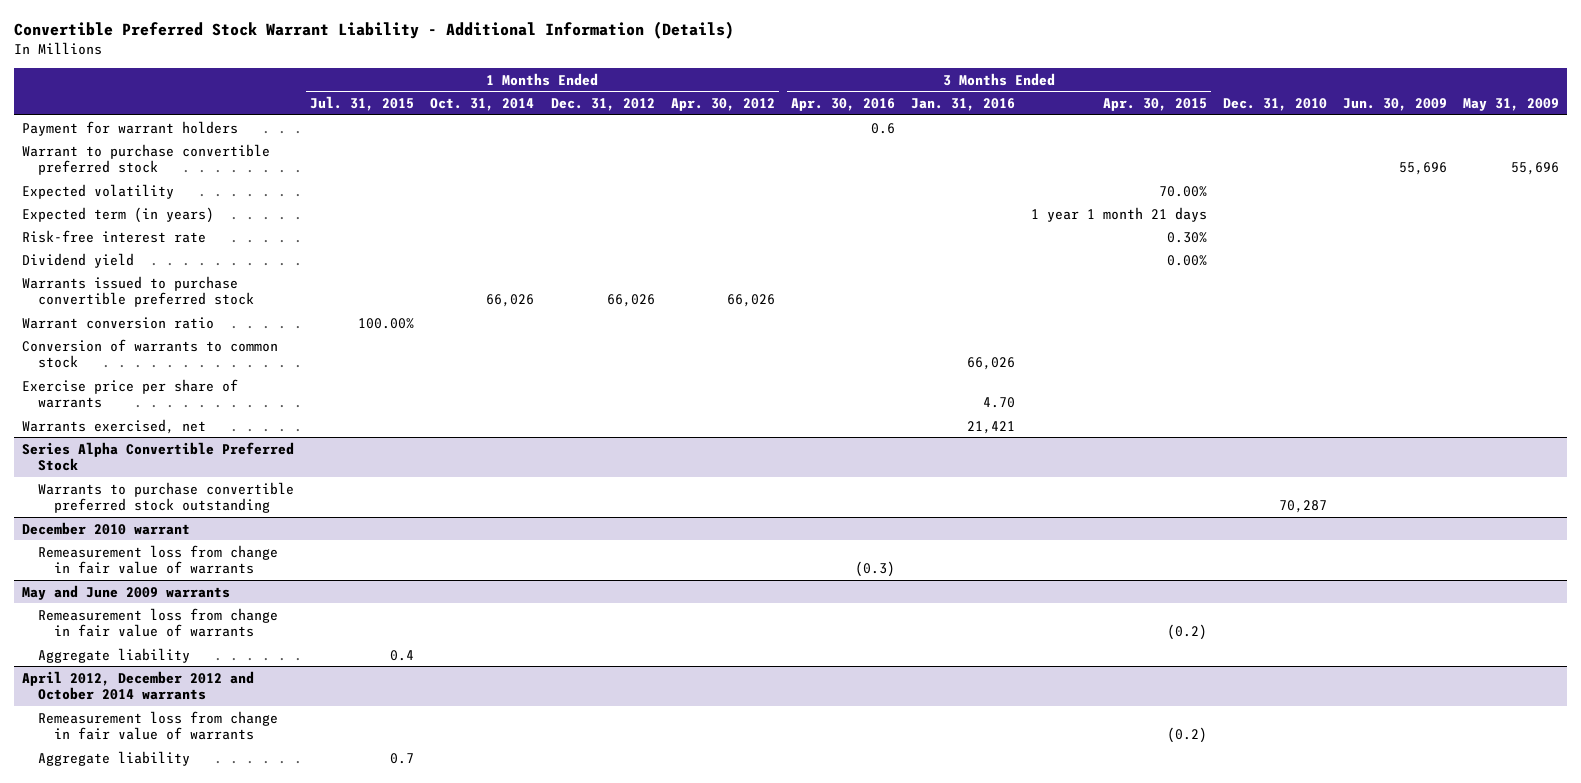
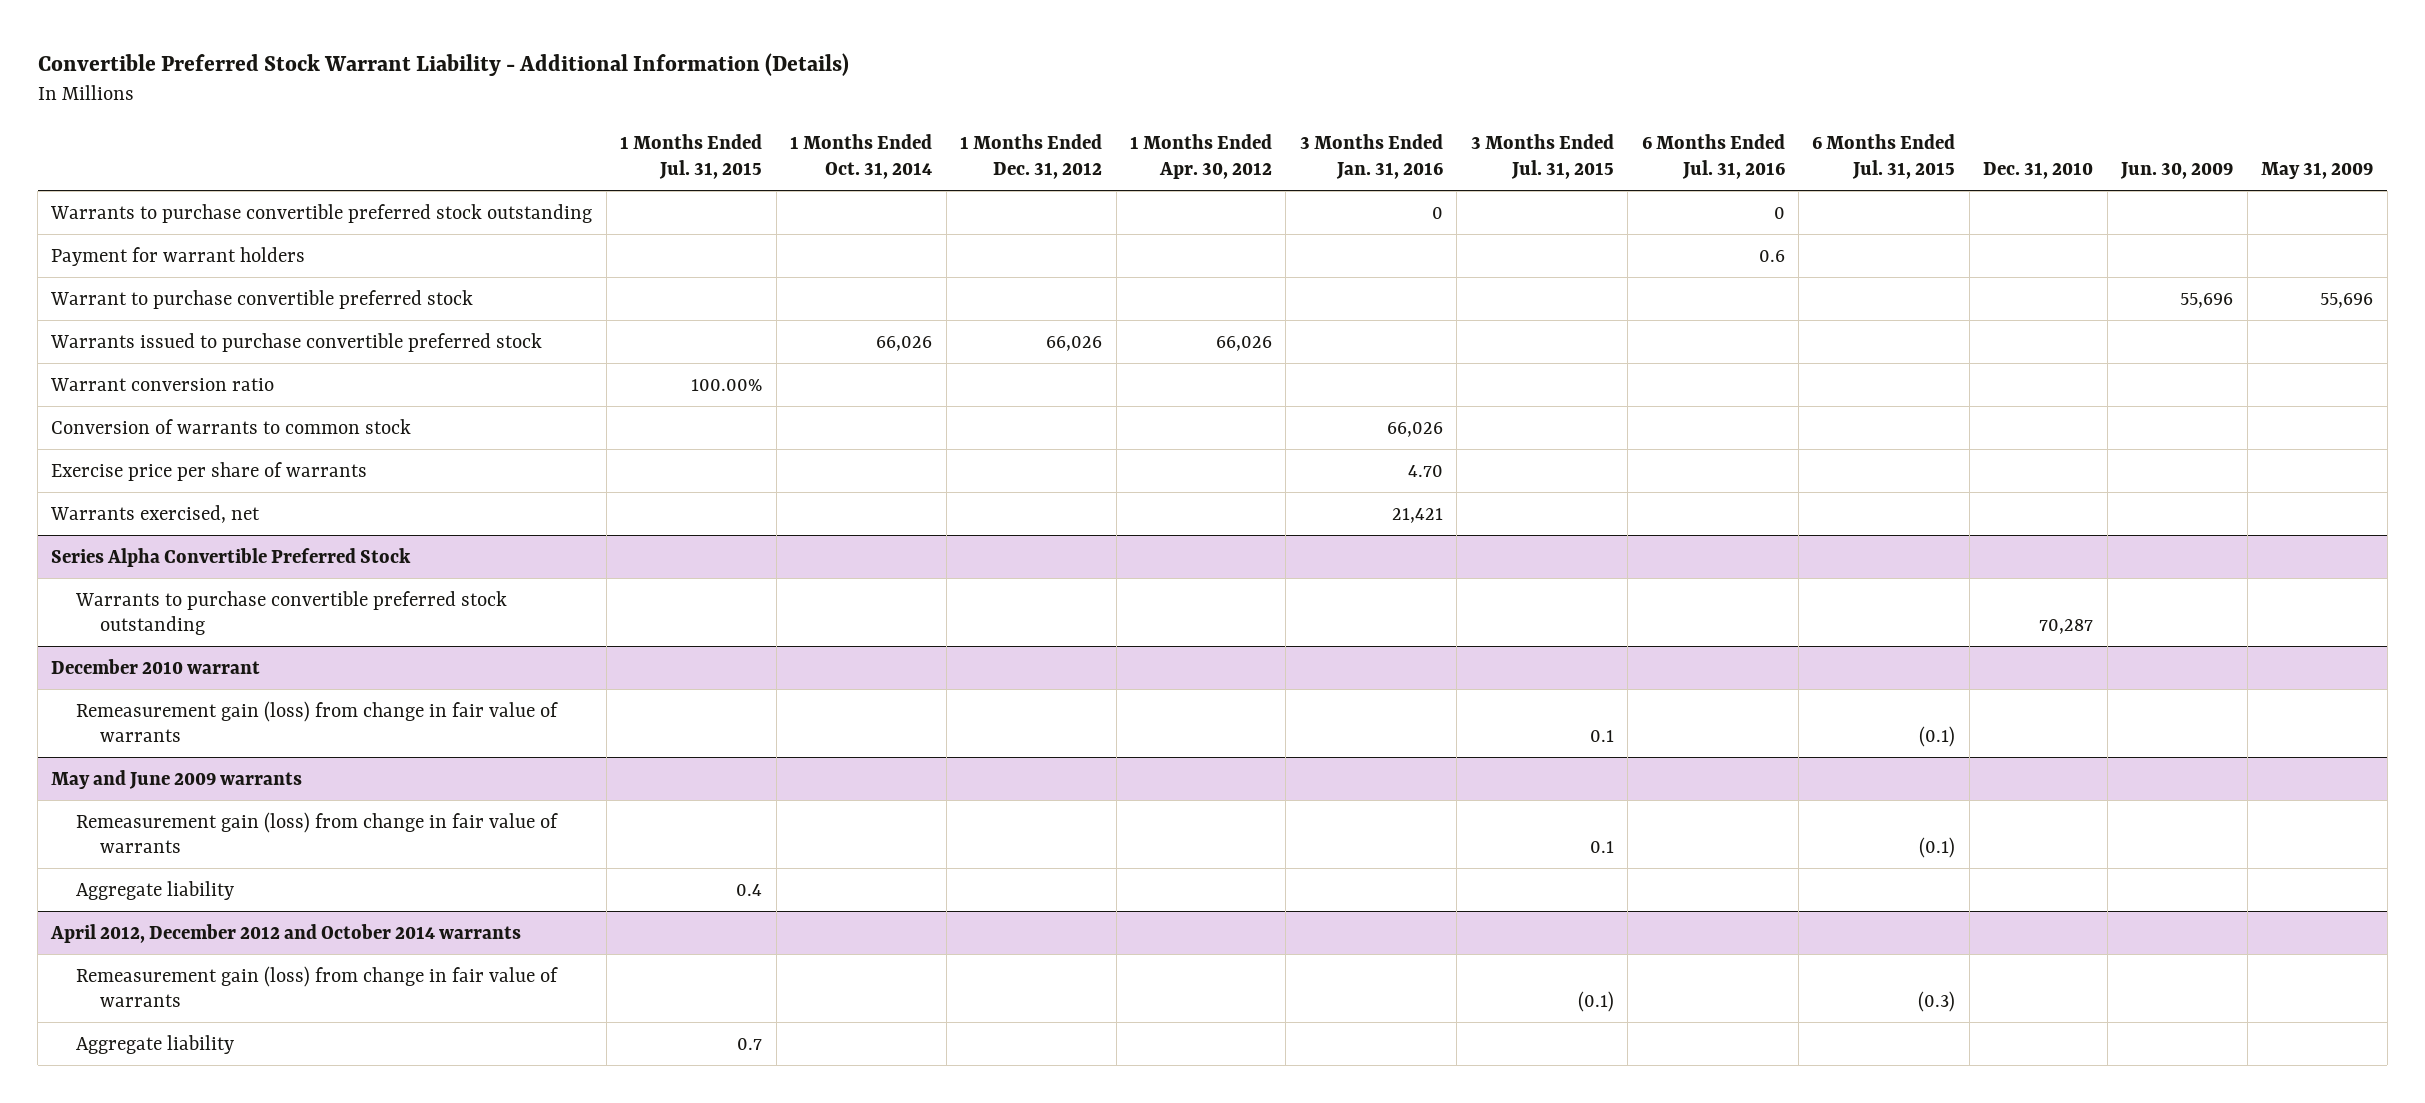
[790,98,895,112] Apr. 30, 2016 -> none
[1103,98,1208,112] Apr. 30, 2015 -> none
none -> [1470,134,1614,179] 3 Months Ended Jul. 31, 2015
none -> [1641,134,1785,179] 6 Months Ended Jul. 31, 2016
none -> [1812,134,1956,179] 6 Months Ended Jul. 31, 2015
none -> [50,203,593,223] Warrants to purchase convertible preferred stock outstanding
[21,183,174,199] Expected volatility -> none
[21,206,214,223] Expected term (in years) -> none
[21,229,206,243] Risk-free interest rate -> none
[21,252,134,268] Dividend yield -> none
[38,544,279,575] Remeasurement loss from change in fair value of warrants -> [75,700,558,742] Remeasurement gain (loss) from change in fair value of warrants
[38,607,279,638] Remeasurement loss from change in fair value of warrants -> [75,811,558,853] Remeasurement gain (loss) from change in fair value of warrants
[38,710,279,741] Remeasurement loss from change in fair value of warrants -> [75,965,558,1007] Remeasurement gain (loss) from change in fair value of warrants

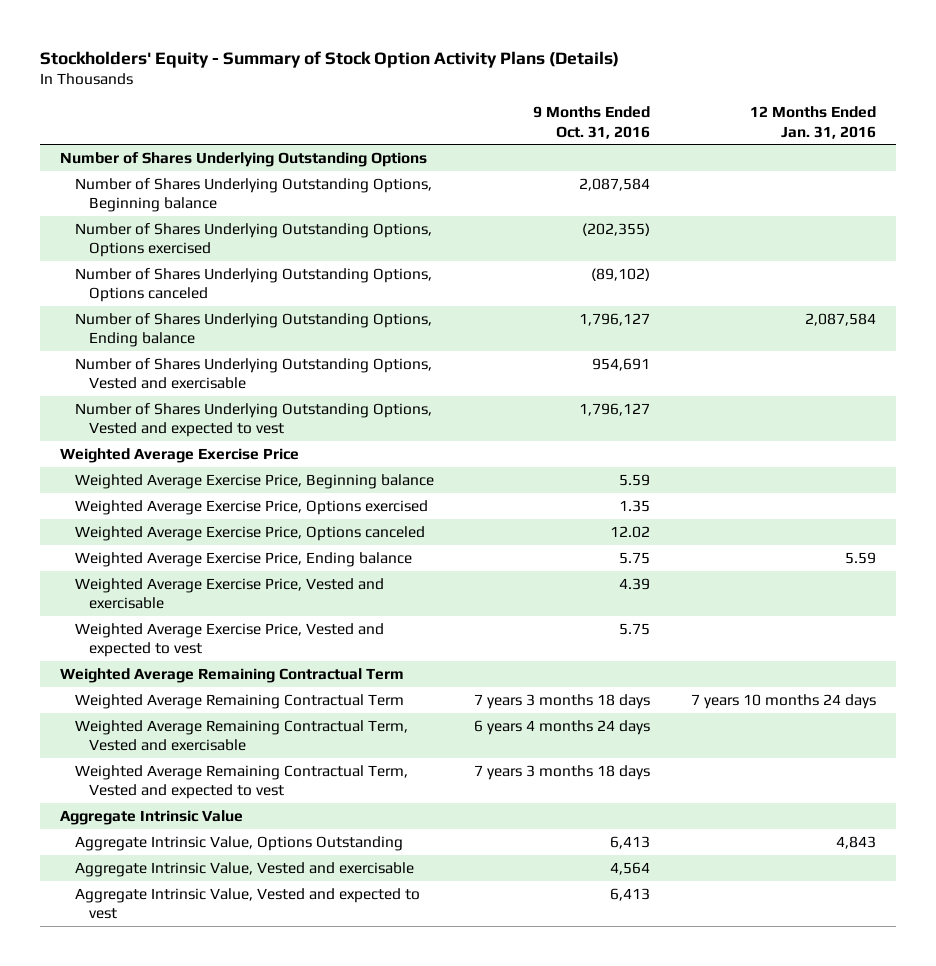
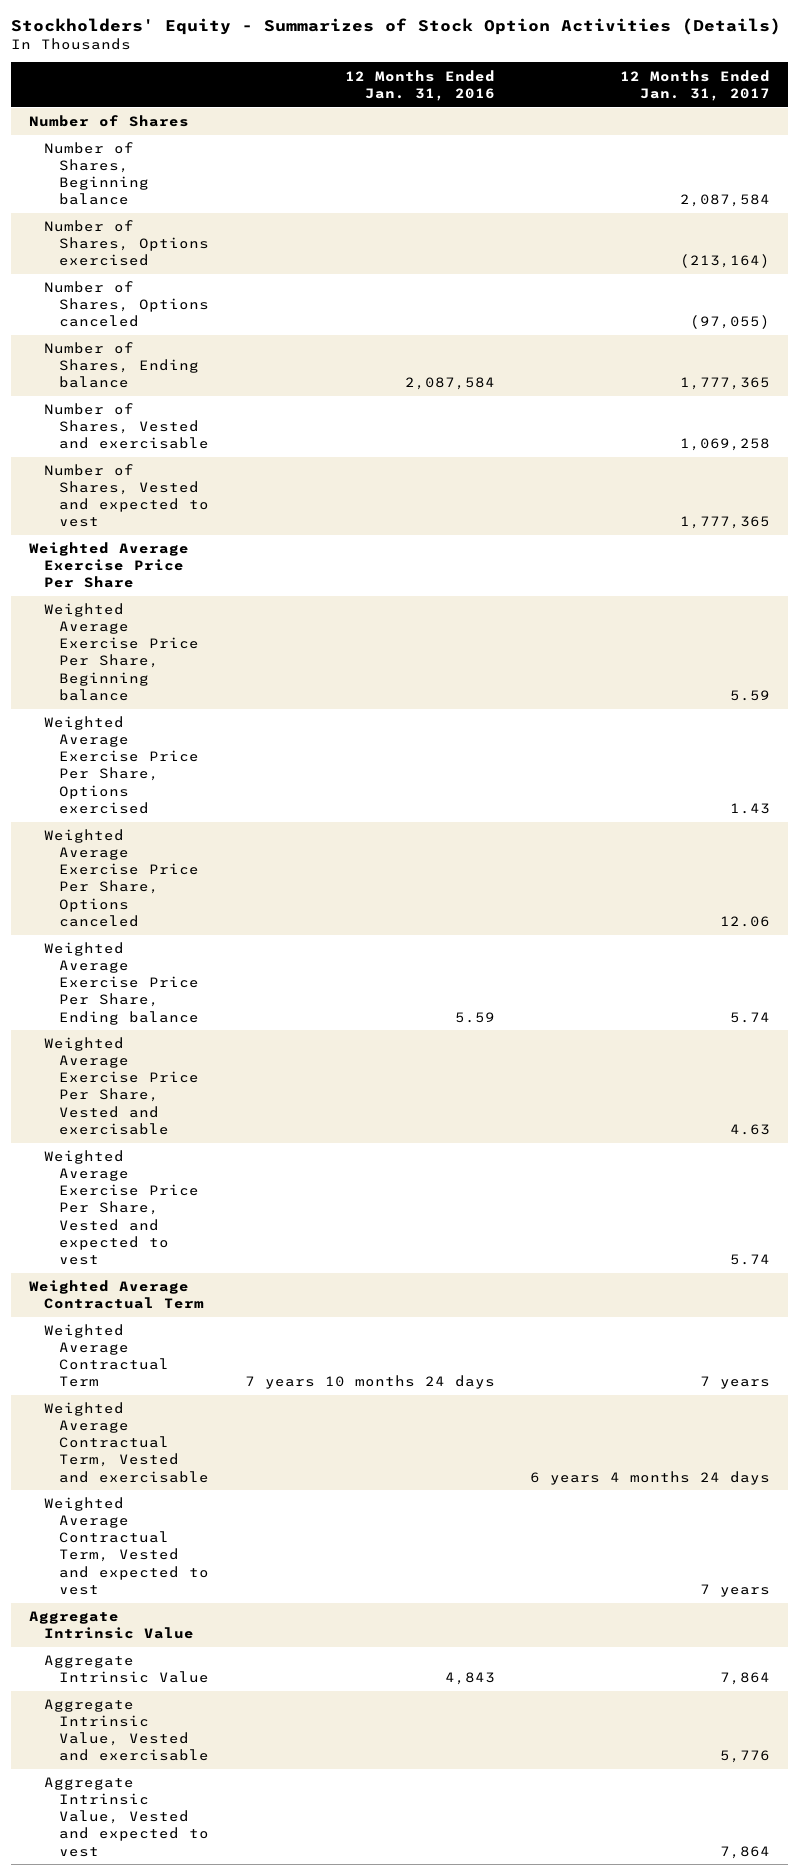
[39,50,619,68] Stockholders' Equity - Summary of Stock Option Activity Plans (Details) -> [10,18,781,36] Stockholders' Equity - Summarizes of Stock Option Activities (Details)
[533,106,651,139] 9 Months Ended Oct. 31, 2016 -> none
none -> [620,69,771,101] 12 Months Ended Jan. 31, 2017
[60,151,428,167] Number of Shares Underlying Outstanding Options -> [28,115,189,128] Number of Shares
[74,177,432,212] Number of Shares Underlying Outstanding Options, Beginning balance -> [43,142,149,206] Number of Shares, Beginning balance
[74,222,432,257] Number of Shares Underlying Outstanding Options, Options exercised -> [43,220,209,267] Number of Shares, Options exercised
[74,267,432,302] Number of Shares Underlying Outstanding Options, Options canceled -> [43,281,209,328] Number of Shares, Options canceled
[74,312,432,347] Number of Shares Underlying Outstanding Options, Ending balance -> [43,342,199,389] Number of Shares, Ending balance
[74,357,432,389] Number of Shares Underlying Outstanding Options, Vested and exercisable -> [43,403,209,450] Number of Shares, Vested and exercisable
[74,402,432,437] Number of Shares Underlying Outstanding Options, Vested and expected to vest -> [43,464,209,528] Number of Shares, Vested and expected to vest
[60,447,300,463] Weighted Average Exercise Price -> [28,542,189,589] Weighted Average Exercise Price Per Share
[74,473,434,489] Weighted Average Exercise Price, Beginning balance -> [43,603,199,701] Weighted Average Exercise Price Per Share, Beginning balance
[74,499,428,515] Weighted Average Exercise Price, Options exercised -> [43,716,199,814] Weighted Average Exercise Price Per Share, Options exercised
[74,525,425,541] Weighted Average Exercise Price, Options canceled -> [43,829,199,927] Weighted Average Exercise Price Per Share, Options canceled
[74,551,412,567] Weighted Average Exercise Price, Ending balance -> [43,942,199,1025] Weighted Average Exercise Price Per Share, Ending balance
[74,577,384,609] Weighted Average Exercise Price, Vested and exercisable -> [43,1037,199,1135] Weighted Average Exercise Price Per Share, Vested and exercisable
[74,622,384,657] Weighted Average Exercise Price, Vested and expected to vest -> [43,1150,199,1265] Weighted Average Exercise Price Per Share, Vested and expected to vest
[60,667,405,683] Weighted Average Remaining Contractual Term -> [28,1280,204,1310] Weighted Average Contractual Term
[74,693,404,709] Weighted Average Remaining Contractual Term -> [43,1324,169,1388] Weighted Average Contractual Term
[74,719,408,751] Weighted Average Remaining Contractual Term, Vested and exercisable -> [43,1402,209,1483] Weighted Average Contractual Term, Vested and exercisable
[74,764,408,799] Weighted Average Remaining Contractual Term, Vested and expected to vest -> [43,1497,209,1595] Weighted Average Contractual Term, Vested and expected to vest
[74,835,403,851] Aggregate Intrinsic Value, Options Outstanding -> [43,1655,209,1684] Aggregate Intrinsic Value

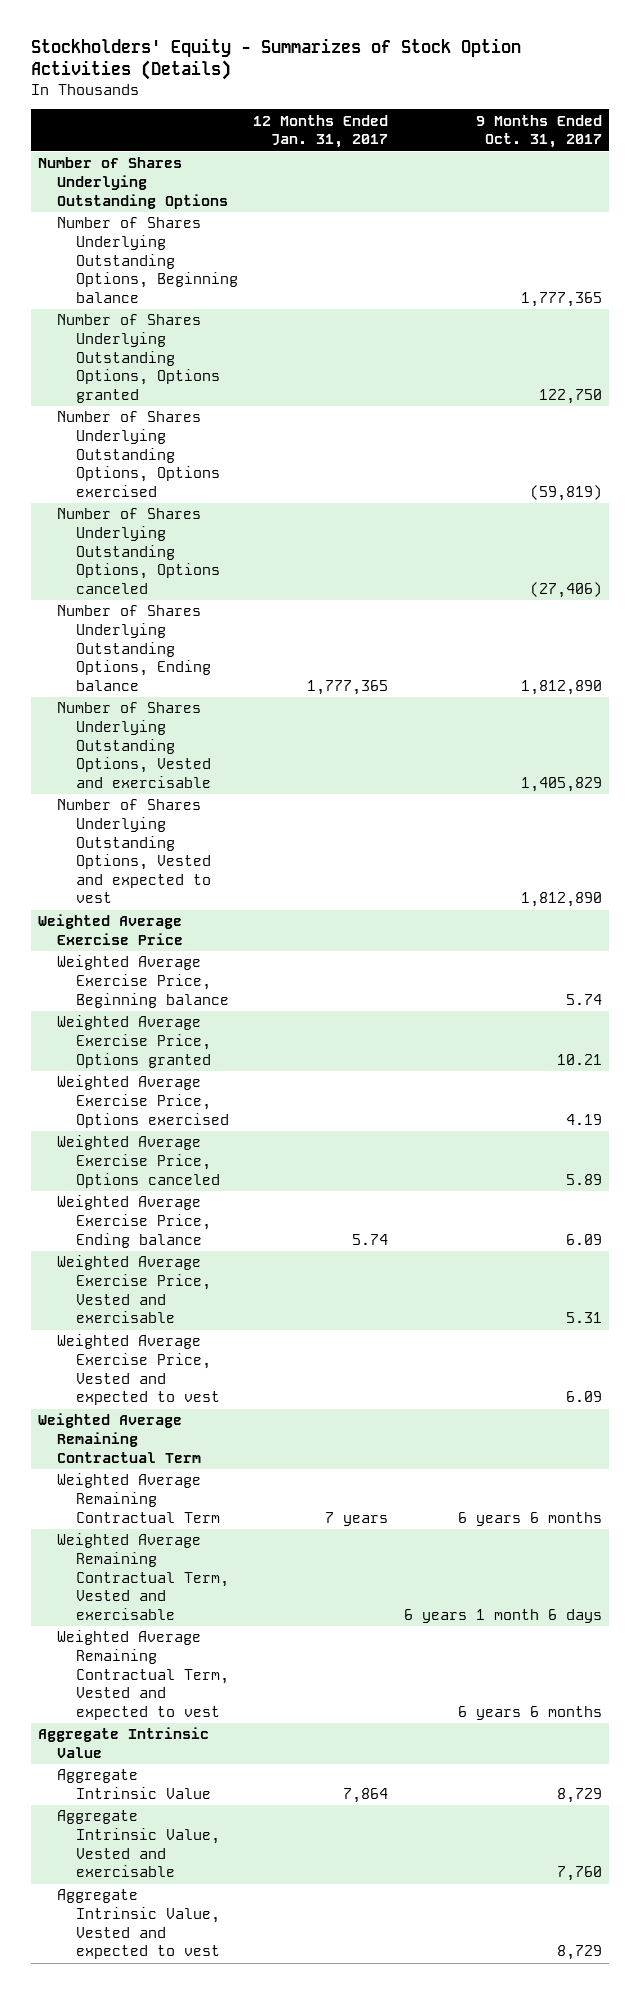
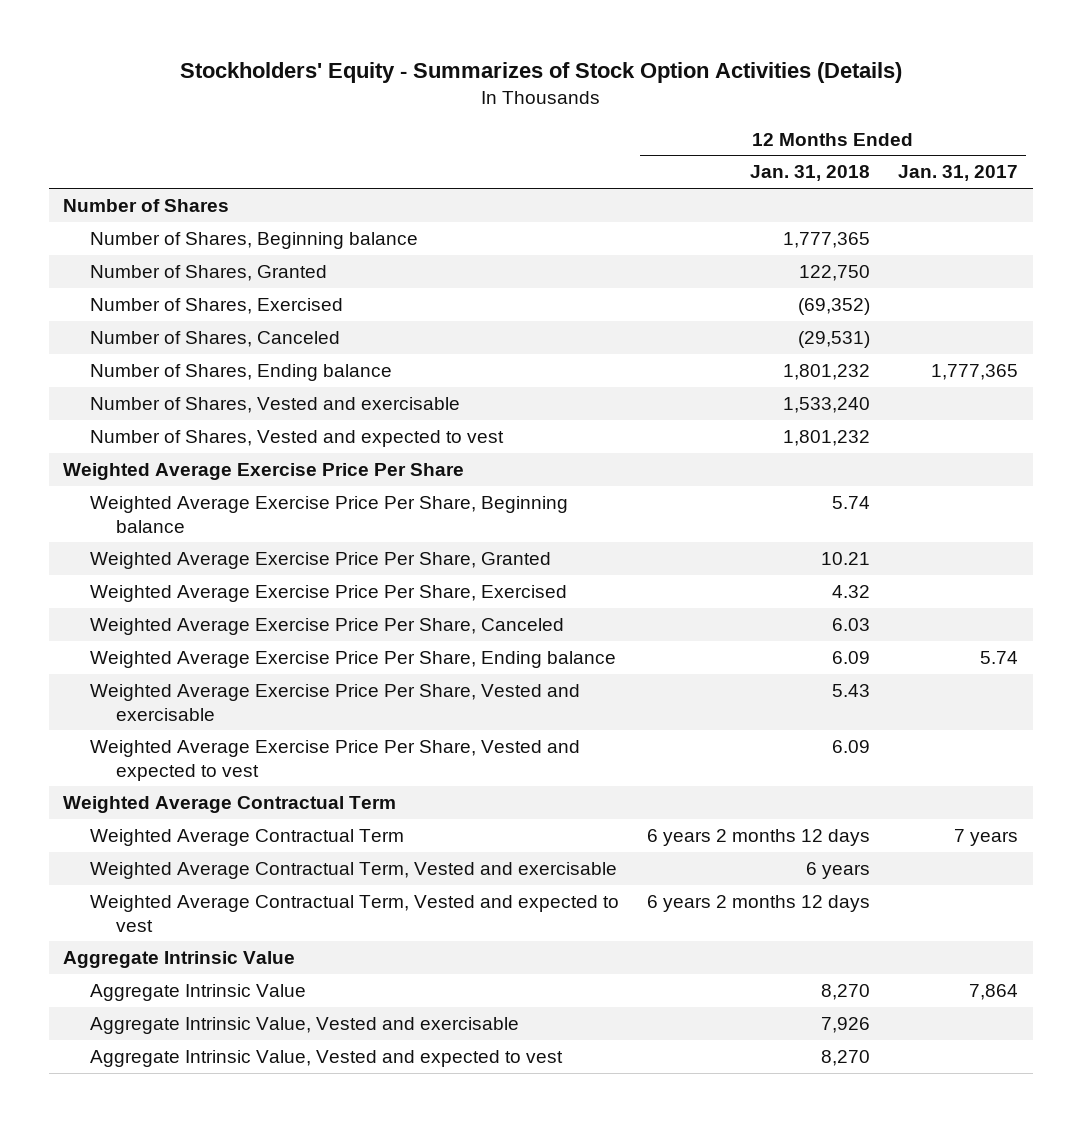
[475,114,602,149] 9 Months Ended Oct. 31, 2017 -> none
none -> [749,165,870,182] Jan. 31, 2018
[38,157,229,209] Number of Shares Underlying Outstanding Options -> [62,198,229,212] Number of Shares
[57,217,238,303] Number of Shares Underlying Outstanding Options, Beginning balance -> [89,231,418,249] Number of Shares, Beginning balance
[57,314,220,403] Number of Shares Underlying Outstanding Options, Options granted -> [89,264,327,281] Number of Shares, Granted
[57,411,220,497] Number of Shares Underlying Outstanding Options, Options exercised -> [89,297,343,314] Number of Shares, Exercised
[57,508,220,594] Number of Shares Underlying Outstanding Options, Options canceled -> [89,330,340,347] Number of Shares, Canceled
[57,605,211,691] Number of Shares Underlying Outstanding Options, Ending balance -> [89,363,392,381] Number of Shares, Ending balance
[57,702,211,788] Number of Shares Underlying Outstanding Options, Vested and exercisable -> [89,396,460,413] Number of Shares, Vested and exercisable
[57,799,211,904] Number of Shares Underlying Outstanding Options, Vested and expected to vest -> [89,429,504,447] Number of Shares, Vested and expected to vest
[38,914,184,946] Weighted Average Exercise Price -> [62,462,464,480] Weighted Average Exercise Price Per Share
[57,955,229,1008] Weighted Average Exercise Price, Beginning balance -> [89,495,568,533] Weighted Average Exercise Price Per Share, Beginning balance
[57,1015,211,1068] Weighted Average Exercise Price, Options granted -> [89,551,551,569] Weighted Average Exercise Price Per Share, Granted
[57,1075,229,1128] Weighted Average Exercise Price, Options exercised -> [89,584,567,602] Weighted Average Exercise Price Per Share, Exercised
[57,1135,220,1188] Weighted Average Exercise Price, Options canceled -> [89,617,564,635] Weighted Average Exercise Price Per Share, Canceled
[57,1195,211,1248] Weighted Average Exercise Price, Ending balance -> [89,650,616,668] Weighted Average Exercise Price Per Share, Ending balance
[57,1255,211,1324] Weighted Average Exercise Price, Vested and exercisable -> [89,683,580,721] Weighted Average Exercise Price Per Share, Vested and exercisable
[57,1334,220,1406] Weighted Average Exercise Price, Vested and expected to vest -> [89,739,580,781] Weighted Average Exercise Price Per Share, Vested and expected to vest
[38,1413,202,1463] Weighted Average Remaining Contractual Term -> [62,795,396,813] Weighted Average Contractual Term
[57,1473,220,1523] Weighted Average Remaining Contractual Term -> [89,828,404,846] Weighted Average Contractual Term
[57,1533,229,1620] Weighted Average Remaining Contractual Term, Vested and exercisable -> [89,861,617,879] Weighted Average Contractual Term, Vested and exercisable
[57,1630,229,1720] Weighted Average Remaining Contractual Term, Vested and expected to vest -> [89,894,619,932] Weighted Average Contractual Term, Vested and expected to vest

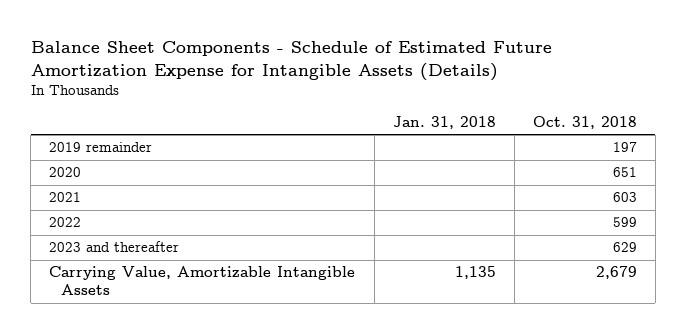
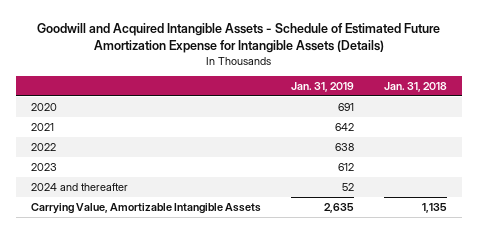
[30,41,552,81] Balance Sheet Components - Schedule of Estimated Future Amortization Expense for Intangible Assets (Details) -> [36,22,440,53] Goodwill and Acquired Intangible Assets - Schedule of Estimated Future Amortization Expense for Intangible Assets (Details)
[532,115,637,129] Oct. 31, 2018 -> none
none -> [290,81,354,92] Jan. 31, 2019
[49,142,153,153] 2019 remainder -> none
none -> [30,162,57,171] 2023
[49,241,180,253] 2023 and thereafter -> [30,182,128,191] 2024 and thereafter

